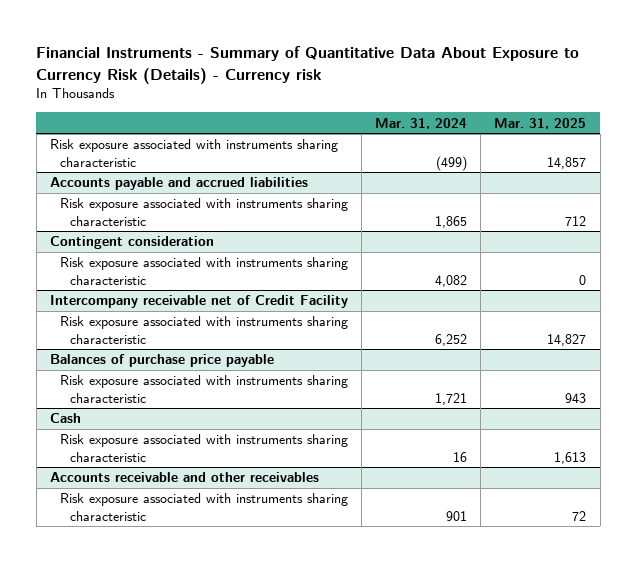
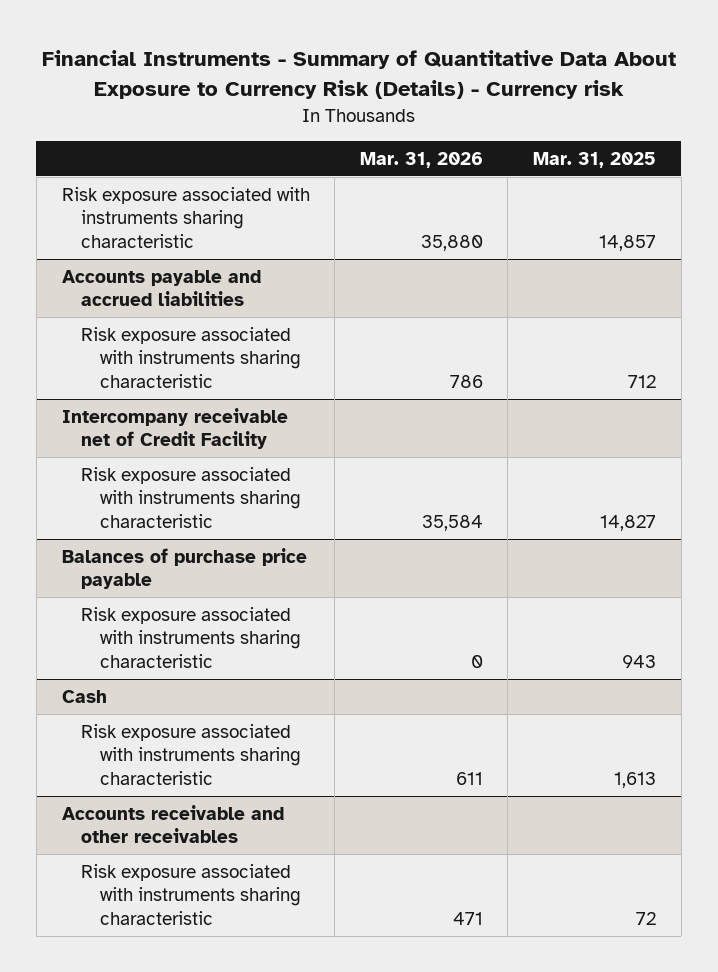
[375,117,468,129] Mar. 31, 2024 -> none
none -> [359,152,483,169] Mar. 31, 2026
[49,236,214,250] Contingent consideration -> none
[59,257,348,285] Risk exposure associated with instruments sharing characteristic -> none

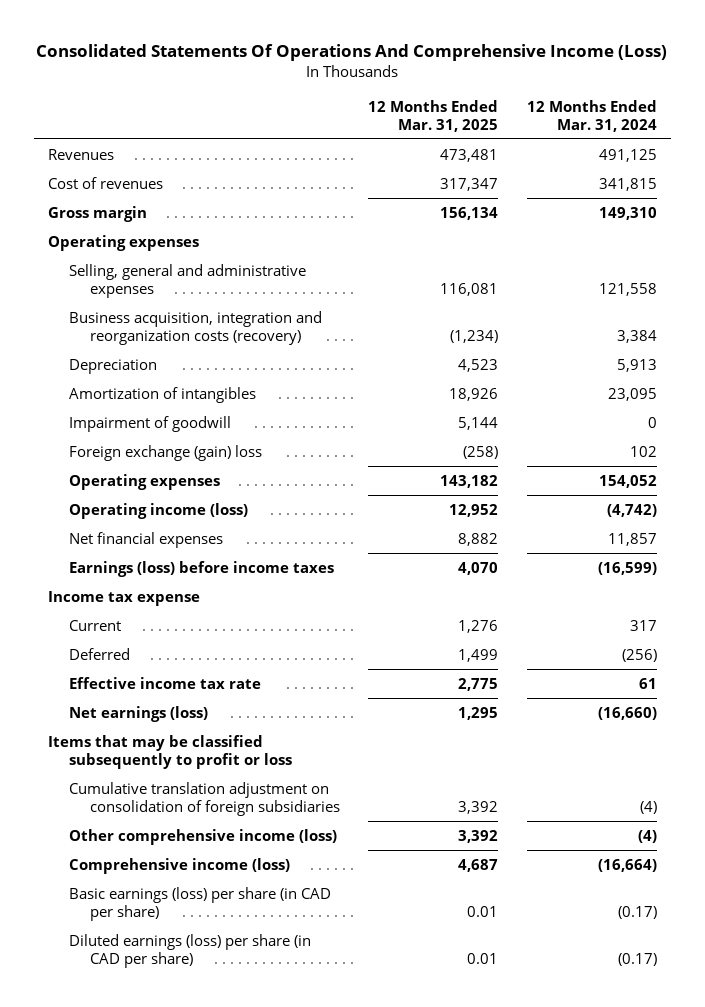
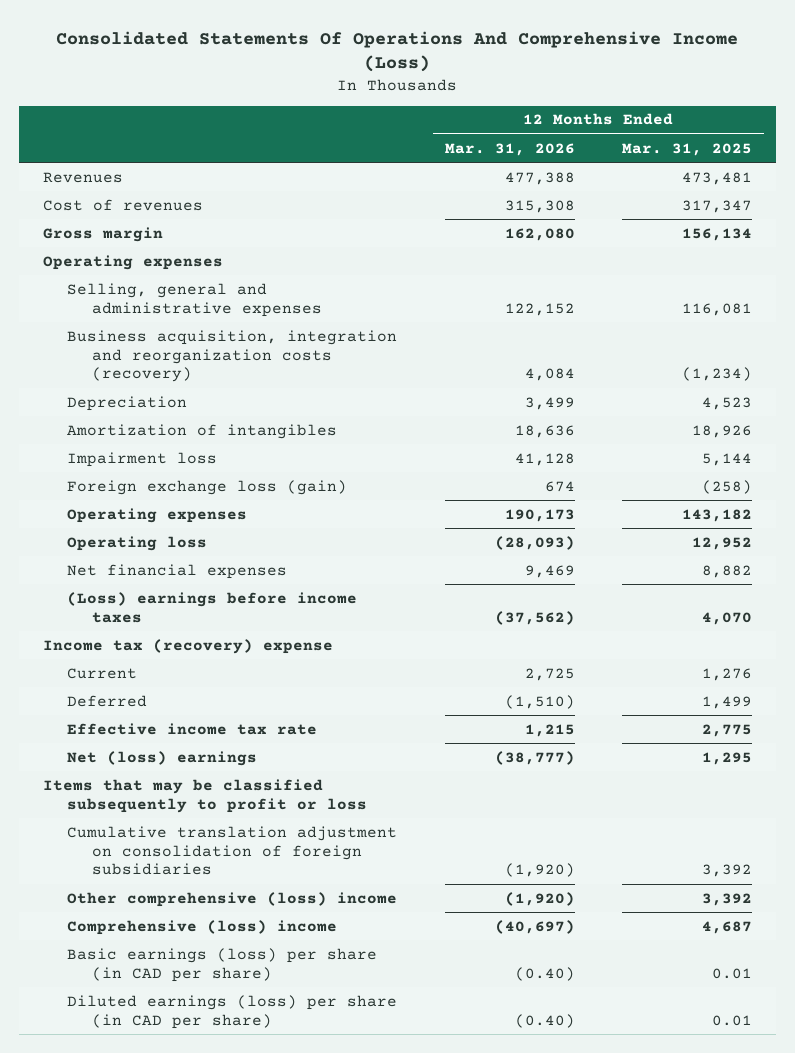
[526,99,657,132] 12 Months Ended Mar. 31, 2024 -> none
none -> [444,142,575,156] Mar. 31, 2026
[69,415,232,432] Impairment of goodwill -> [67,451,218,467] Impairment loss
[69,444,263,461] Foreign exchange (gain) loss -> [67,479,348,495] Foreign exchange loss (gain)
[69,502,249,519] Operating income (loss) -> [67,535,208,551] Operating loss
[69,560,335,577] Earnings (loss) before income taxes -> [67,591,358,623] (Loss) earnings before income taxes
[48,590,201,606] Income tax expense -> [42,638,333,654] Income tax (recovery) expense
[69,705,209,722] Net earnings (loss) -> [67,750,258,766] Net (loss) earnings
[69,828,338,845] Other comprehensive income (loss) -> [67,891,398,907] Other comprehensive (loss) income
[69,857,291,874] Comprehensive income (loss) -> [67,919,338,935] Comprehensive (loss) income

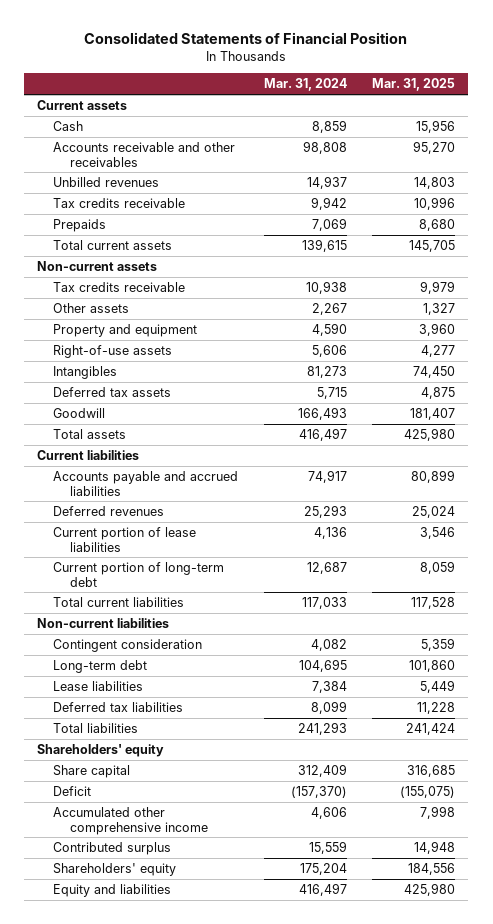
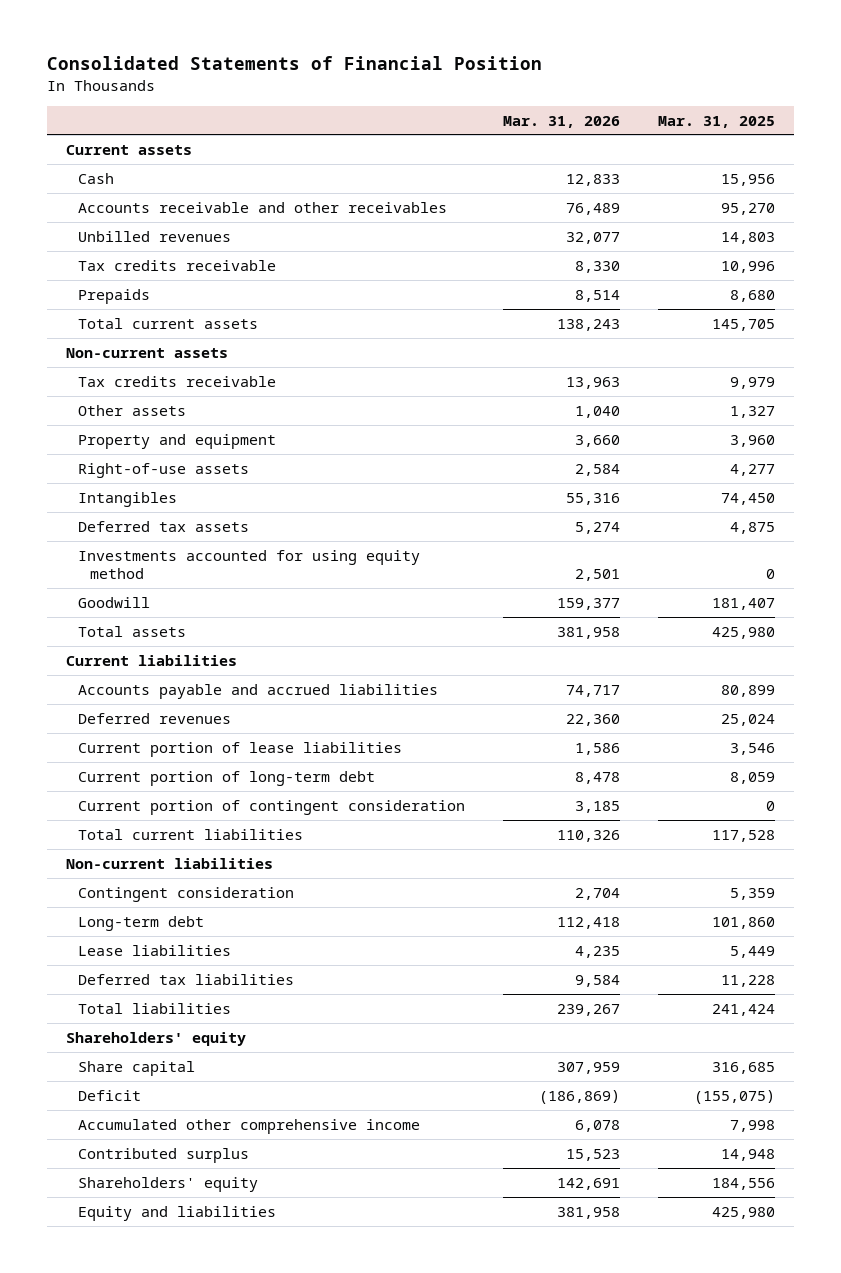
[263,78,347,92] Mar. 31, 2024 -> none
none -> [502,115,620,128] Mar. 31, 2026
none -> [77,549,420,579] Investments accounted for using equity method
none -> [77,799,465,815] Current portion of contingent consideration

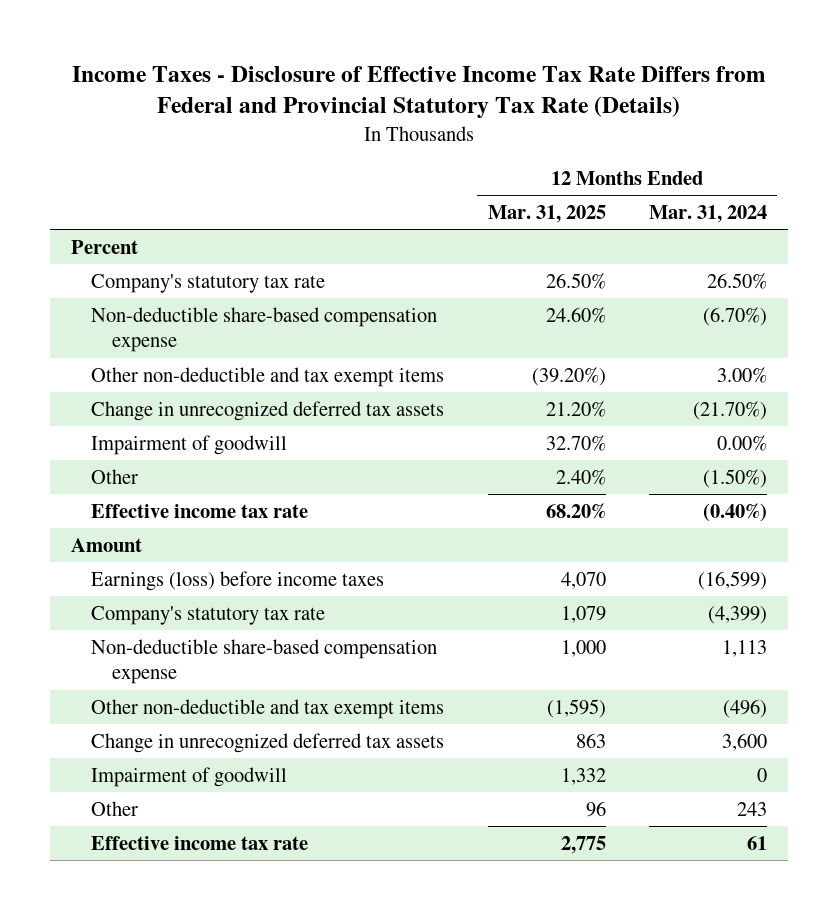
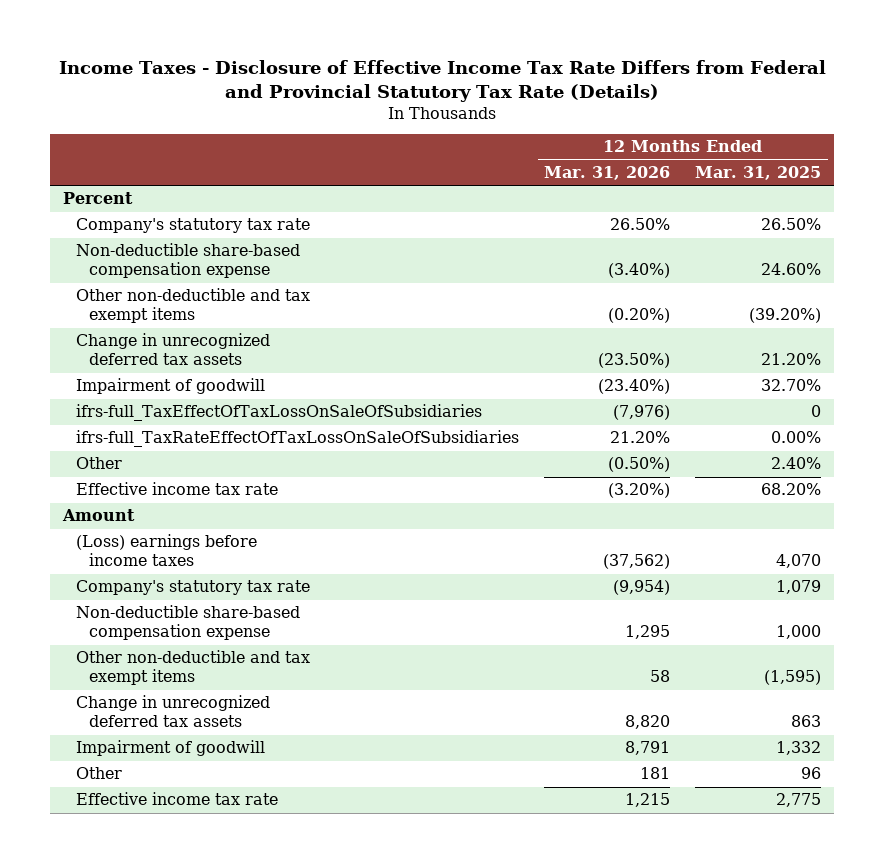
[648,205,767,224] Mar. 31, 2024 -> none
none -> [544,166,671,181] Mar. 31, 2026
none -> [75,404,482,422] ifrs-full_TaxEffectOfTaxLossOnSaleOfSubsidiaries
none -> [75,430,519,448] ifrs-full_TaxRateEffectOfTaxLossOnSaleOfSubsidiaries
[91,570,385,591] Earnings (loss) before income taxes -> [75,534,257,567] (Loss) earnings before income taxes

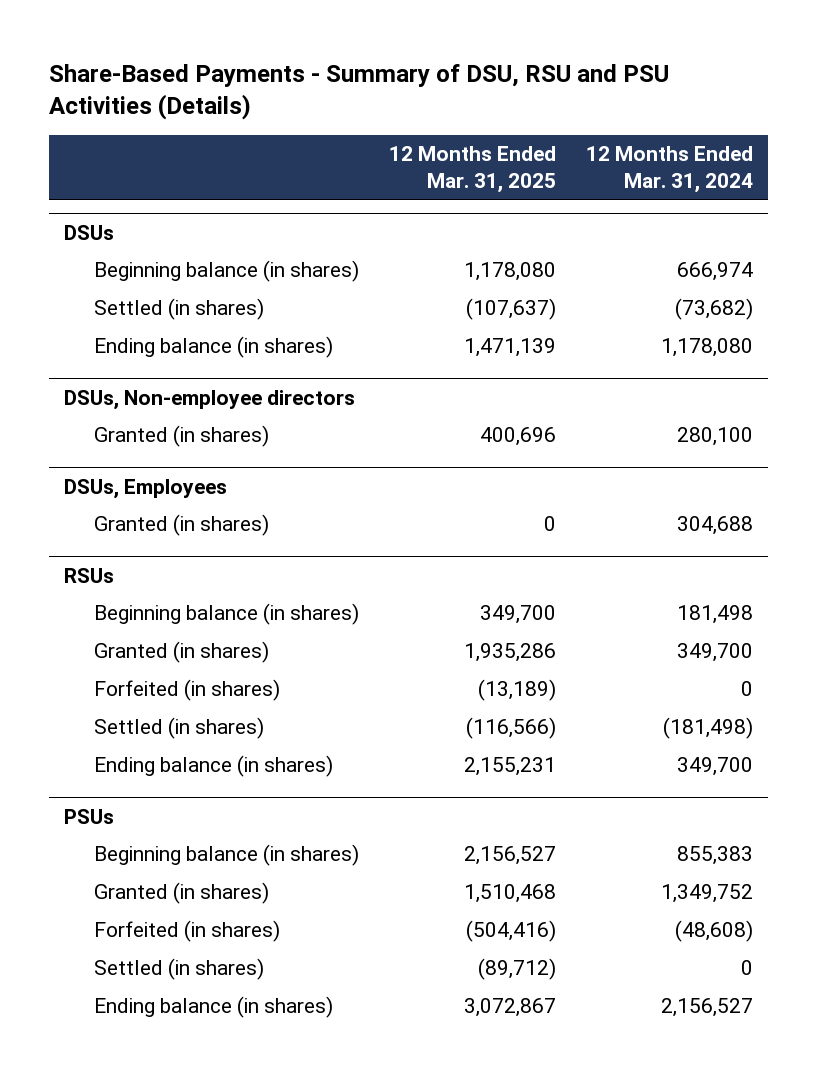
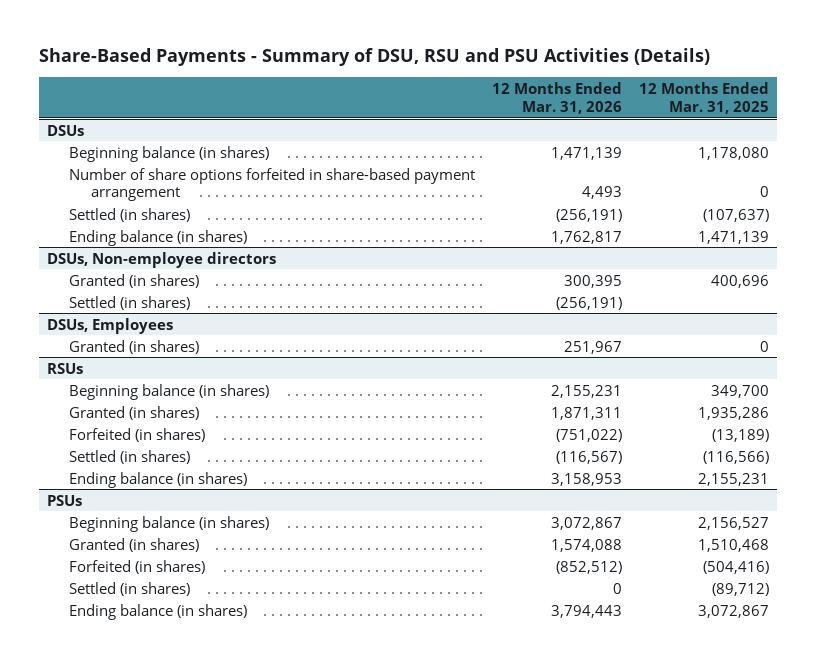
[585,146,753,193] 12 Months Ended Mar. 31, 2024 -> none
none -> [491,82,622,114] 12 Months Ended Mar. 31, 2026
none -> [69,167,476,202] Number of share options forfeited in share-based payment arrangement
none -> [69,295,191,310] Settled (in shares)

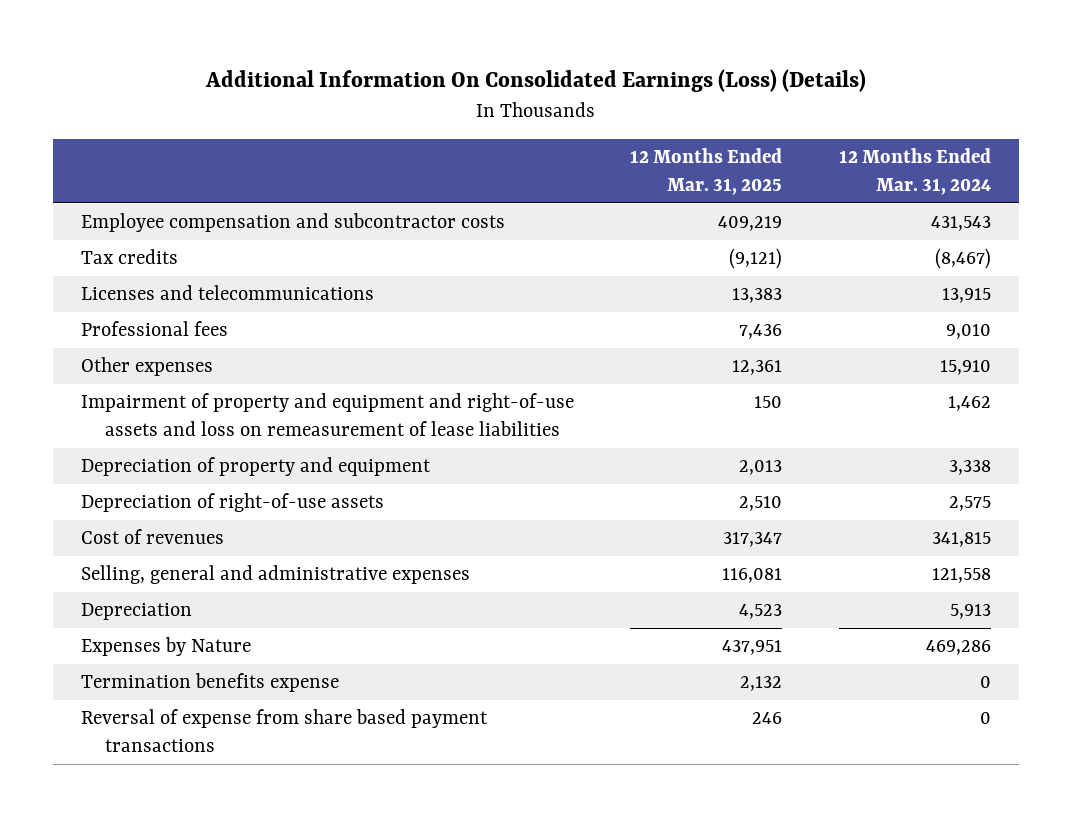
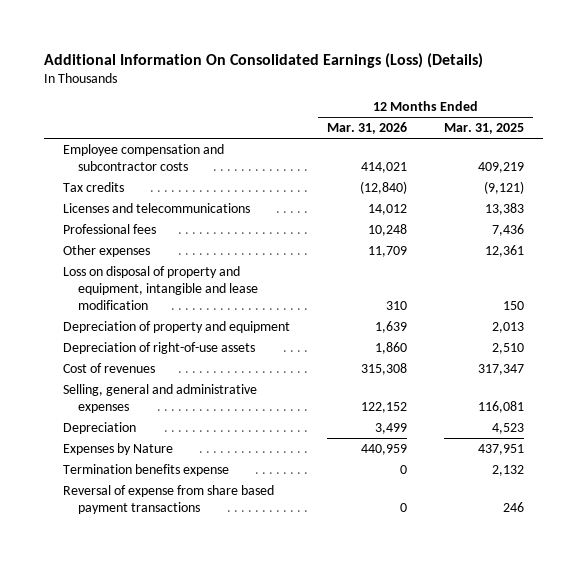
[838,147,991,196] 12 Months Ended Mar. 31, 2024 -> none
none -> [326,122,407,135] Mar. 31, 2026
[81,393,575,437] Impairment of property and equipment and right-of-use assets and loss on remeasurement of lease liabilities -> [62,265,258,311] Loss on disposal of property and equipment, intangible and lease modification

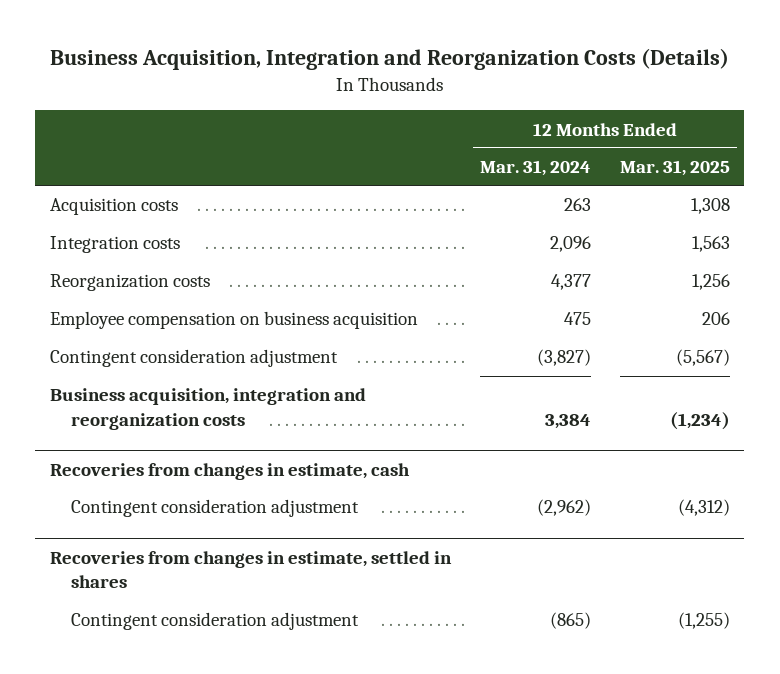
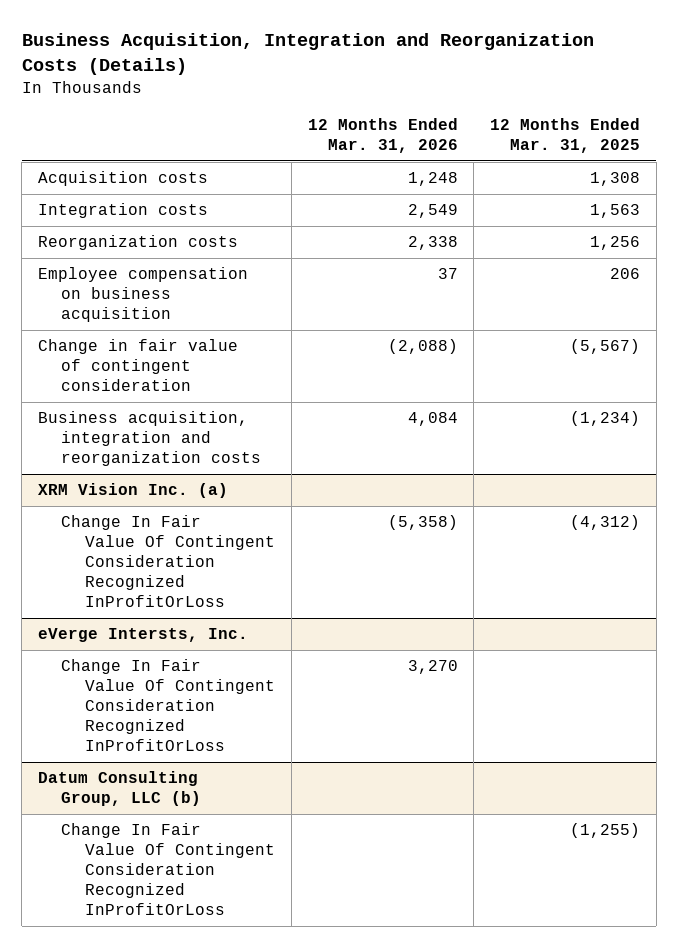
[479,160,591,177] Mar. 31, 2024 -> none
none -> [307,117,458,153] 12 Months Ended Mar. 31, 2026
[49,349,338,368] Contingent consideration adjustment -> [37,339,238,392] Change in fair value of contingent consideration
[49,462,410,480] Recoveries from changes in estimate, cash -> none
[49,550,452,589] Recoveries from changes in estimate, settled in shares -> none
none -> [37,483,228,499] XRM Vision Inc. (a)
[70,499,359,518] Contingent consideration adjustment -> [61,515,275,607] Change In Fair Value Of Contingent Consideration Recognized InProfitOrLoss
none -> [37,628,248,643] eVerge Intersts, Inc.
none -> [61,659,275,751] Change In Fair Value Of Contingent Consideration Recognized InProfitOrLoss
none -> [37,771,202,807] Datum Consulting Group, LLC (b)
[70,612,359,631] Contingent consideration adjustment -> [61,823,275,915] Change In Fair Value Of Contingent Consideration Recognized InProfitOrLoss

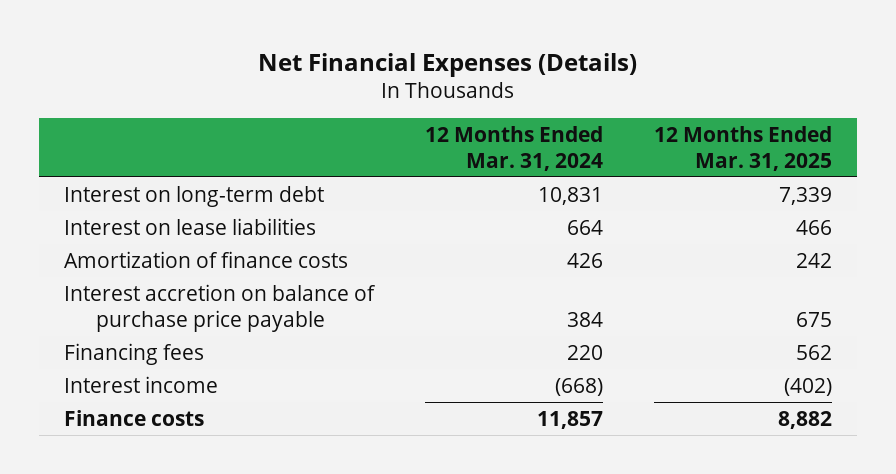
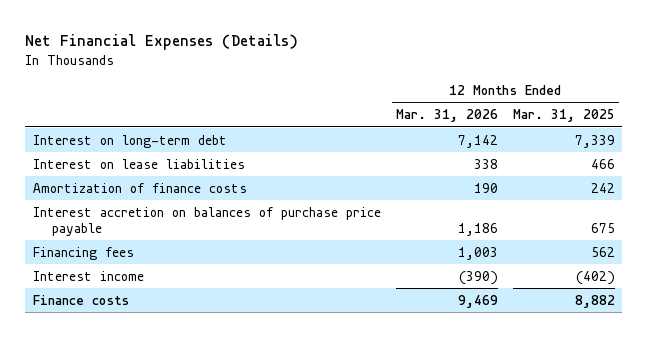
[425,125,604,171] 12 Months Ended Mar. 31, 2024 -> none
none -> [395,109,498,123] Mar. 31, 2026
[64,283,377,332] Interest accretion on balance of purchase price payable -> [32,206,381,236] Interest accretion on balances of purchase price payable

